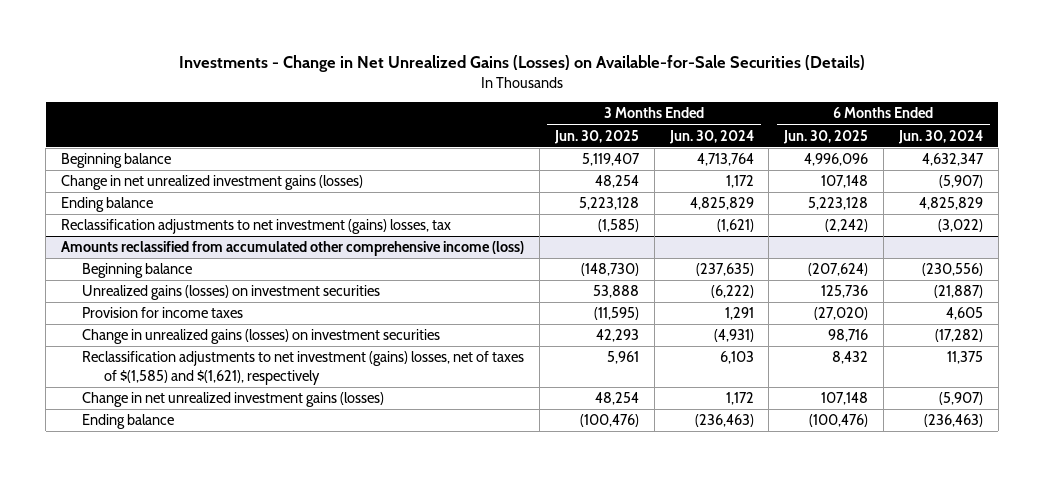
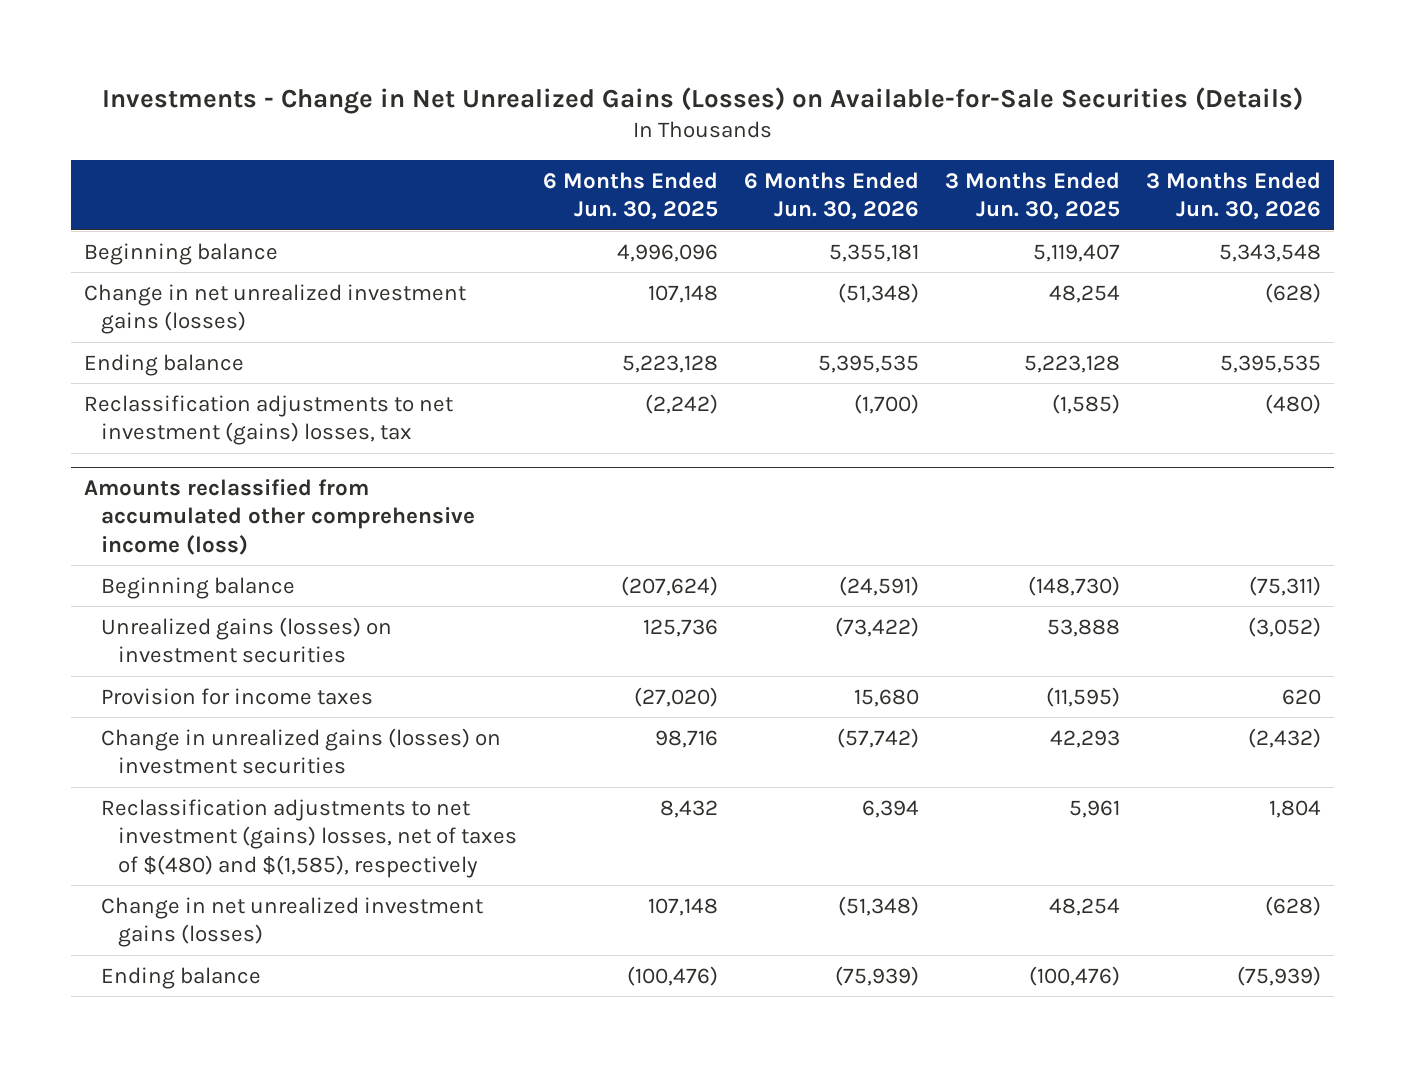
[668,129,754,144] Jun. 30, 2024 -> none
[897,129,983,144] Jun. 30, 2024 -> none
none -> [743,171,919,221] 6 Months Ended Jun. 30, 2026
none -> [1145,171,1321,221] 3 Months Ended Jun. 30, 2026
[82,351,525,385] Reclassification adjustments to net investment (gains) losses, net of taxes of $(1,585) and $(1,621), respectively -> [101,798,517,878] Reclassification adjustments to net investment (gains) losses, net of taxes of $(480) and $(1,585), respectively

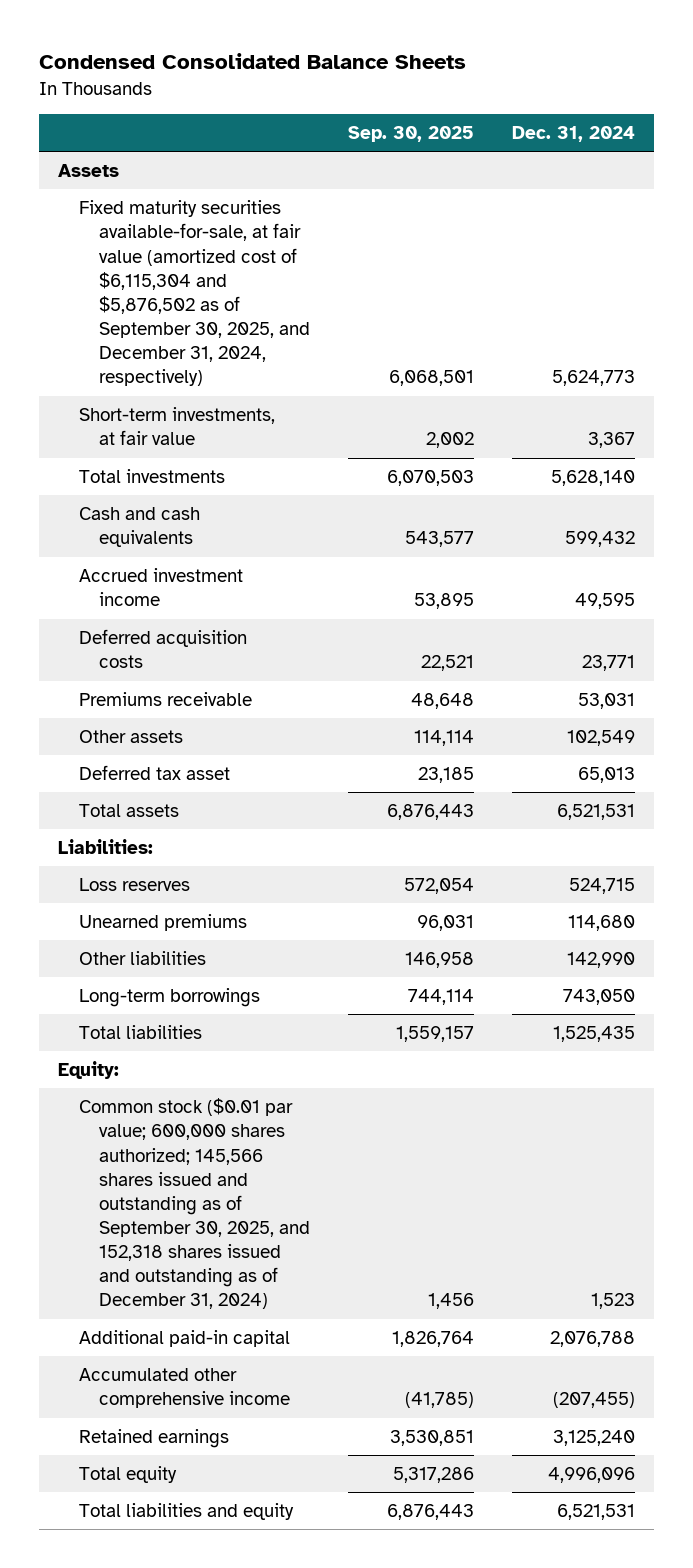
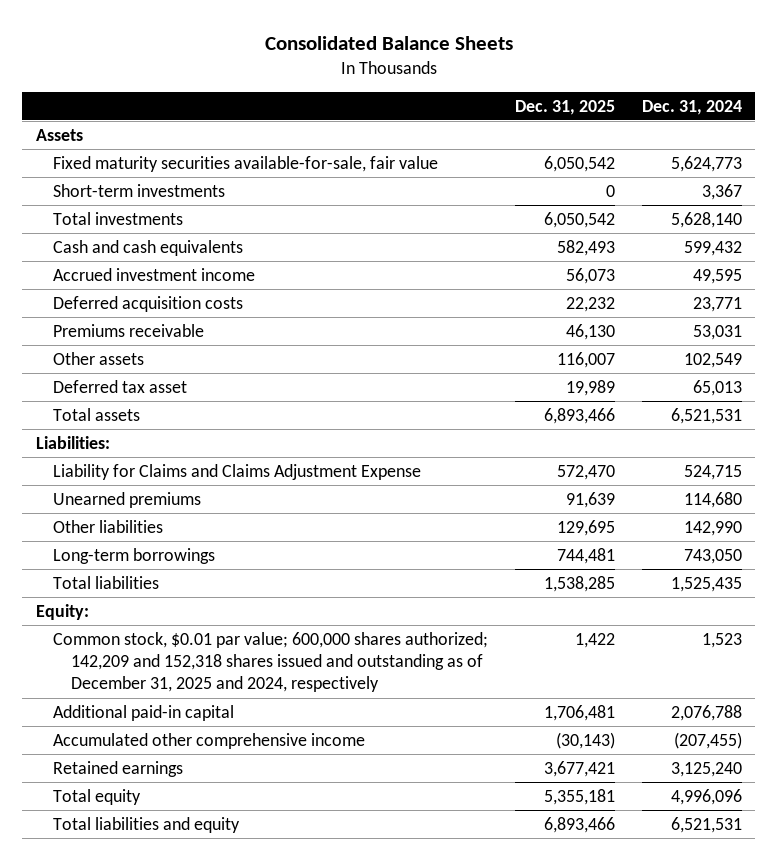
[39,53,467,70] Condensed Consolidated Balance Sheets -> [264,35,513,50] Consolidated Balance Sheets
[347,126,474,143] Sep. 30, 2025 -> none
none -> [515,99,616,115] Dec. 31, 2025
[78,200,311,387] Fixed maturity securities available-for-sale, at fair value (amortized cost of $6,115,304 and $5,876,502 as of September 30, 2025, and December 31, 2024, respectively) -> [53,155,439,172] Fixed maturity securities available-for-sale, fair value
[78,407,275,446] Short-term investments, at fair value -> [53,183,226,197] Short-term investments
[78,878,190,892] Loss reserves -> [53,463,422,480] Liability for Claims and Claims Adjustment Expense
[78,1098,311,1310] Common stock ($0.01 par value; 600,000 shares authorized; 145,566 shares issued and outstanding as of September 30, 2025, and 152,318 shares issued and outstanding as of December 31, 2024) -> [53,631,489,693] Common stock, $0.01 par value; 600,000 shares authorized; 142,209 and 152,318 shares issued and outstanding as of December 31, 2025 and 2024, respectively

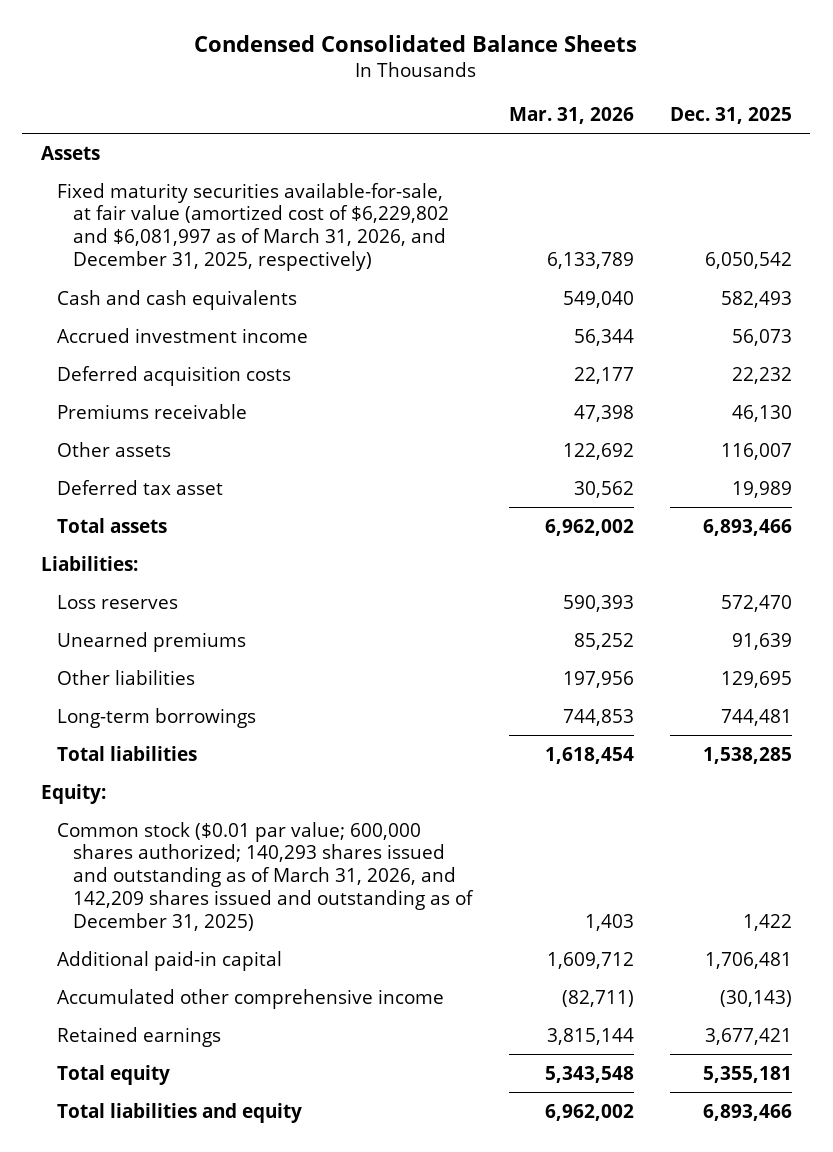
[264,35,513,50] Consolidated Balance Sheets -> [194,34,638,52] Condensed Consolidated Balance Sheets
[641,99,742,115] Dec. 31, 2024 -> none
none -> [508,107,634,125] Mar. 31, 2026
[53,183,226,197] Short-term investments -> none
[53,211,184,225] Total investments -> none
[53,155,439,172] Fixed maturity securities available-for-sale, fair value -> [56,182,450,272] Fixed maturity securities available-for-sale, at fair value (amortized cost of $6,229,802 and $6,081,997 as of March 31, 2026, and December 31, 2025, respectively)
[53,463,422,480] Liability for Claims and Claims Adjustment Expense -> [56,594,178,609] Loss reserves
[53,631,489,693] Common stock, $0.01 par value; 600,000 shares authorized; 142,209 and 152,318 shares issued and outstanding as of December 31, 2025 and 2024, respectively -> [56,821,475,932] Common stock ($0.01 par value; 600,000 shares authorized; 140,293 shares issued and outstanding as of March 31, 2026, and 142,209 shares issued and outstanding as of December 31, 2025)

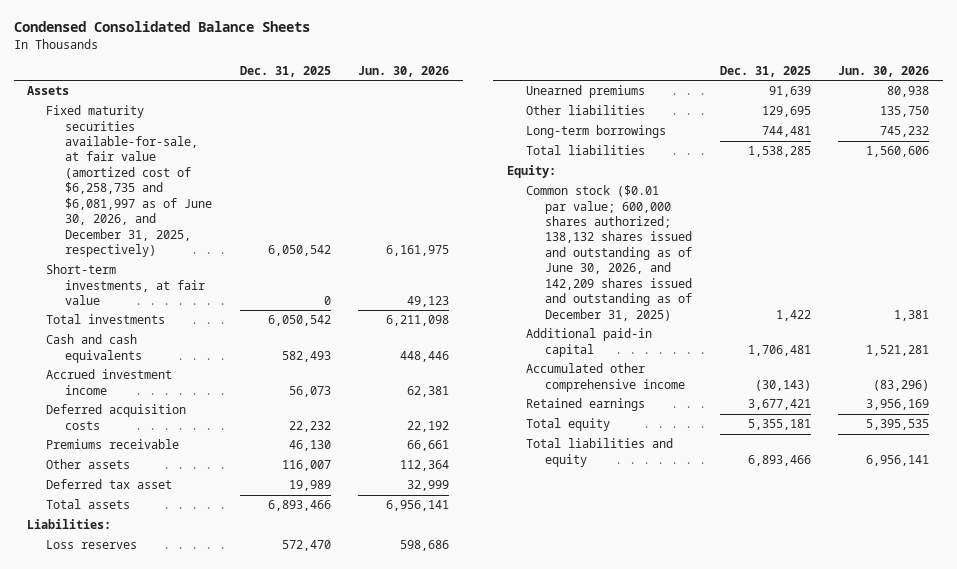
[508,107,634,125] Mar. 31, 2026 -> none
none -> [358,66,450,78] Jun. 30, 2026
[56,182,450,272] Fixed maturity securities available-for-sale, at fair value (amortized cost of $6,229,802 and $6,081,997 as of March 31, 2026, and December 31, 2025, respectively) -> [46,105,213,258] Fixed maturity securities available-for-sale, at fair value (amortized cost of $6,258,735 and $6,081,997 as of June 30, 2026, and December 31, 2025, respectively)
none -> [46,264,206,306] Short-term investments, at fair value
none -> [46,314,166,325] Total investments
[56,821,475,932] Common stock ($0.01 par value; 600,000 shares authorized; 140,293 shares issued and outstanding as of March 31, 2026, and 142,209 shares issued and outstanding as of December 31, 2025) -> [526,185,693,321] Common stock ($0.01 par value; 600,000 shares authorized; 138,132 shares issued and outstanding as of June 30, 2026, and 142,209 shares issued and outstanding as of December 31, 2025)

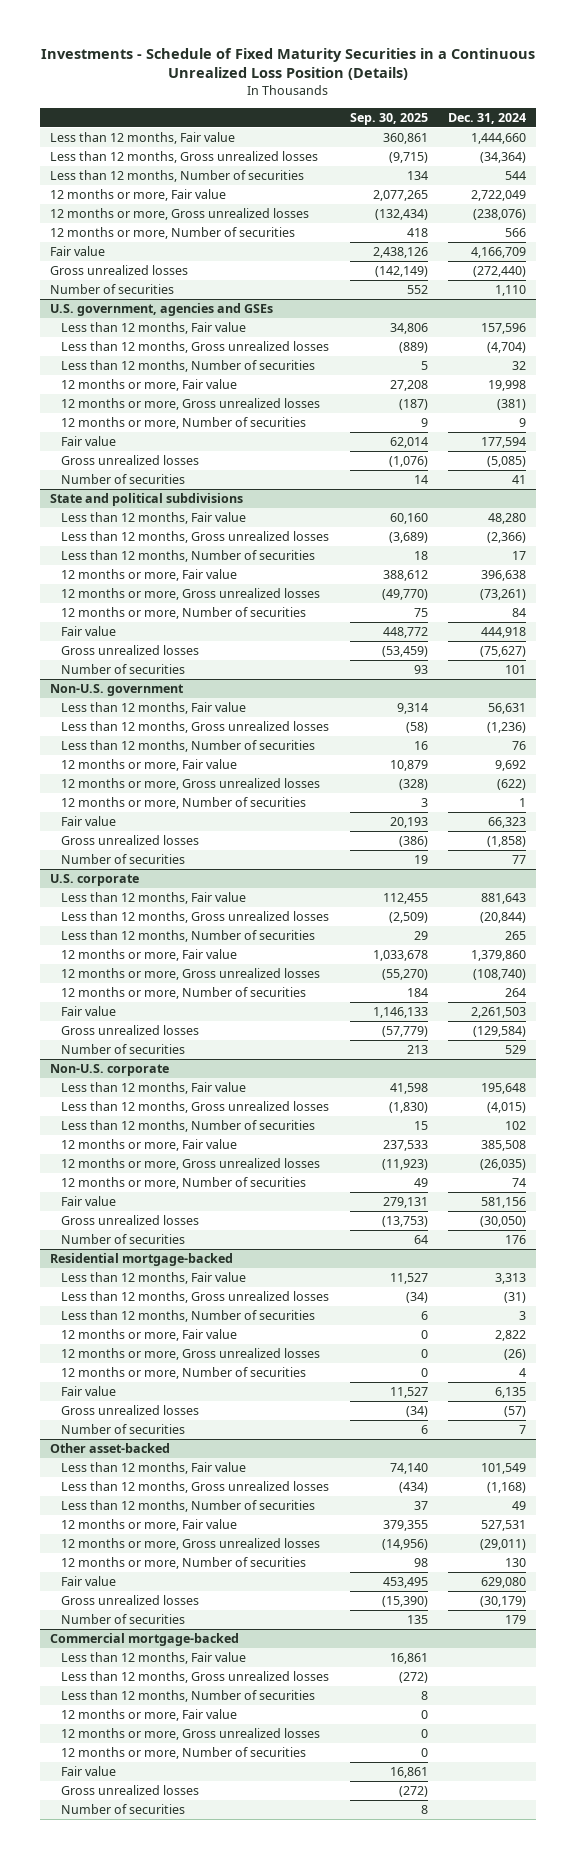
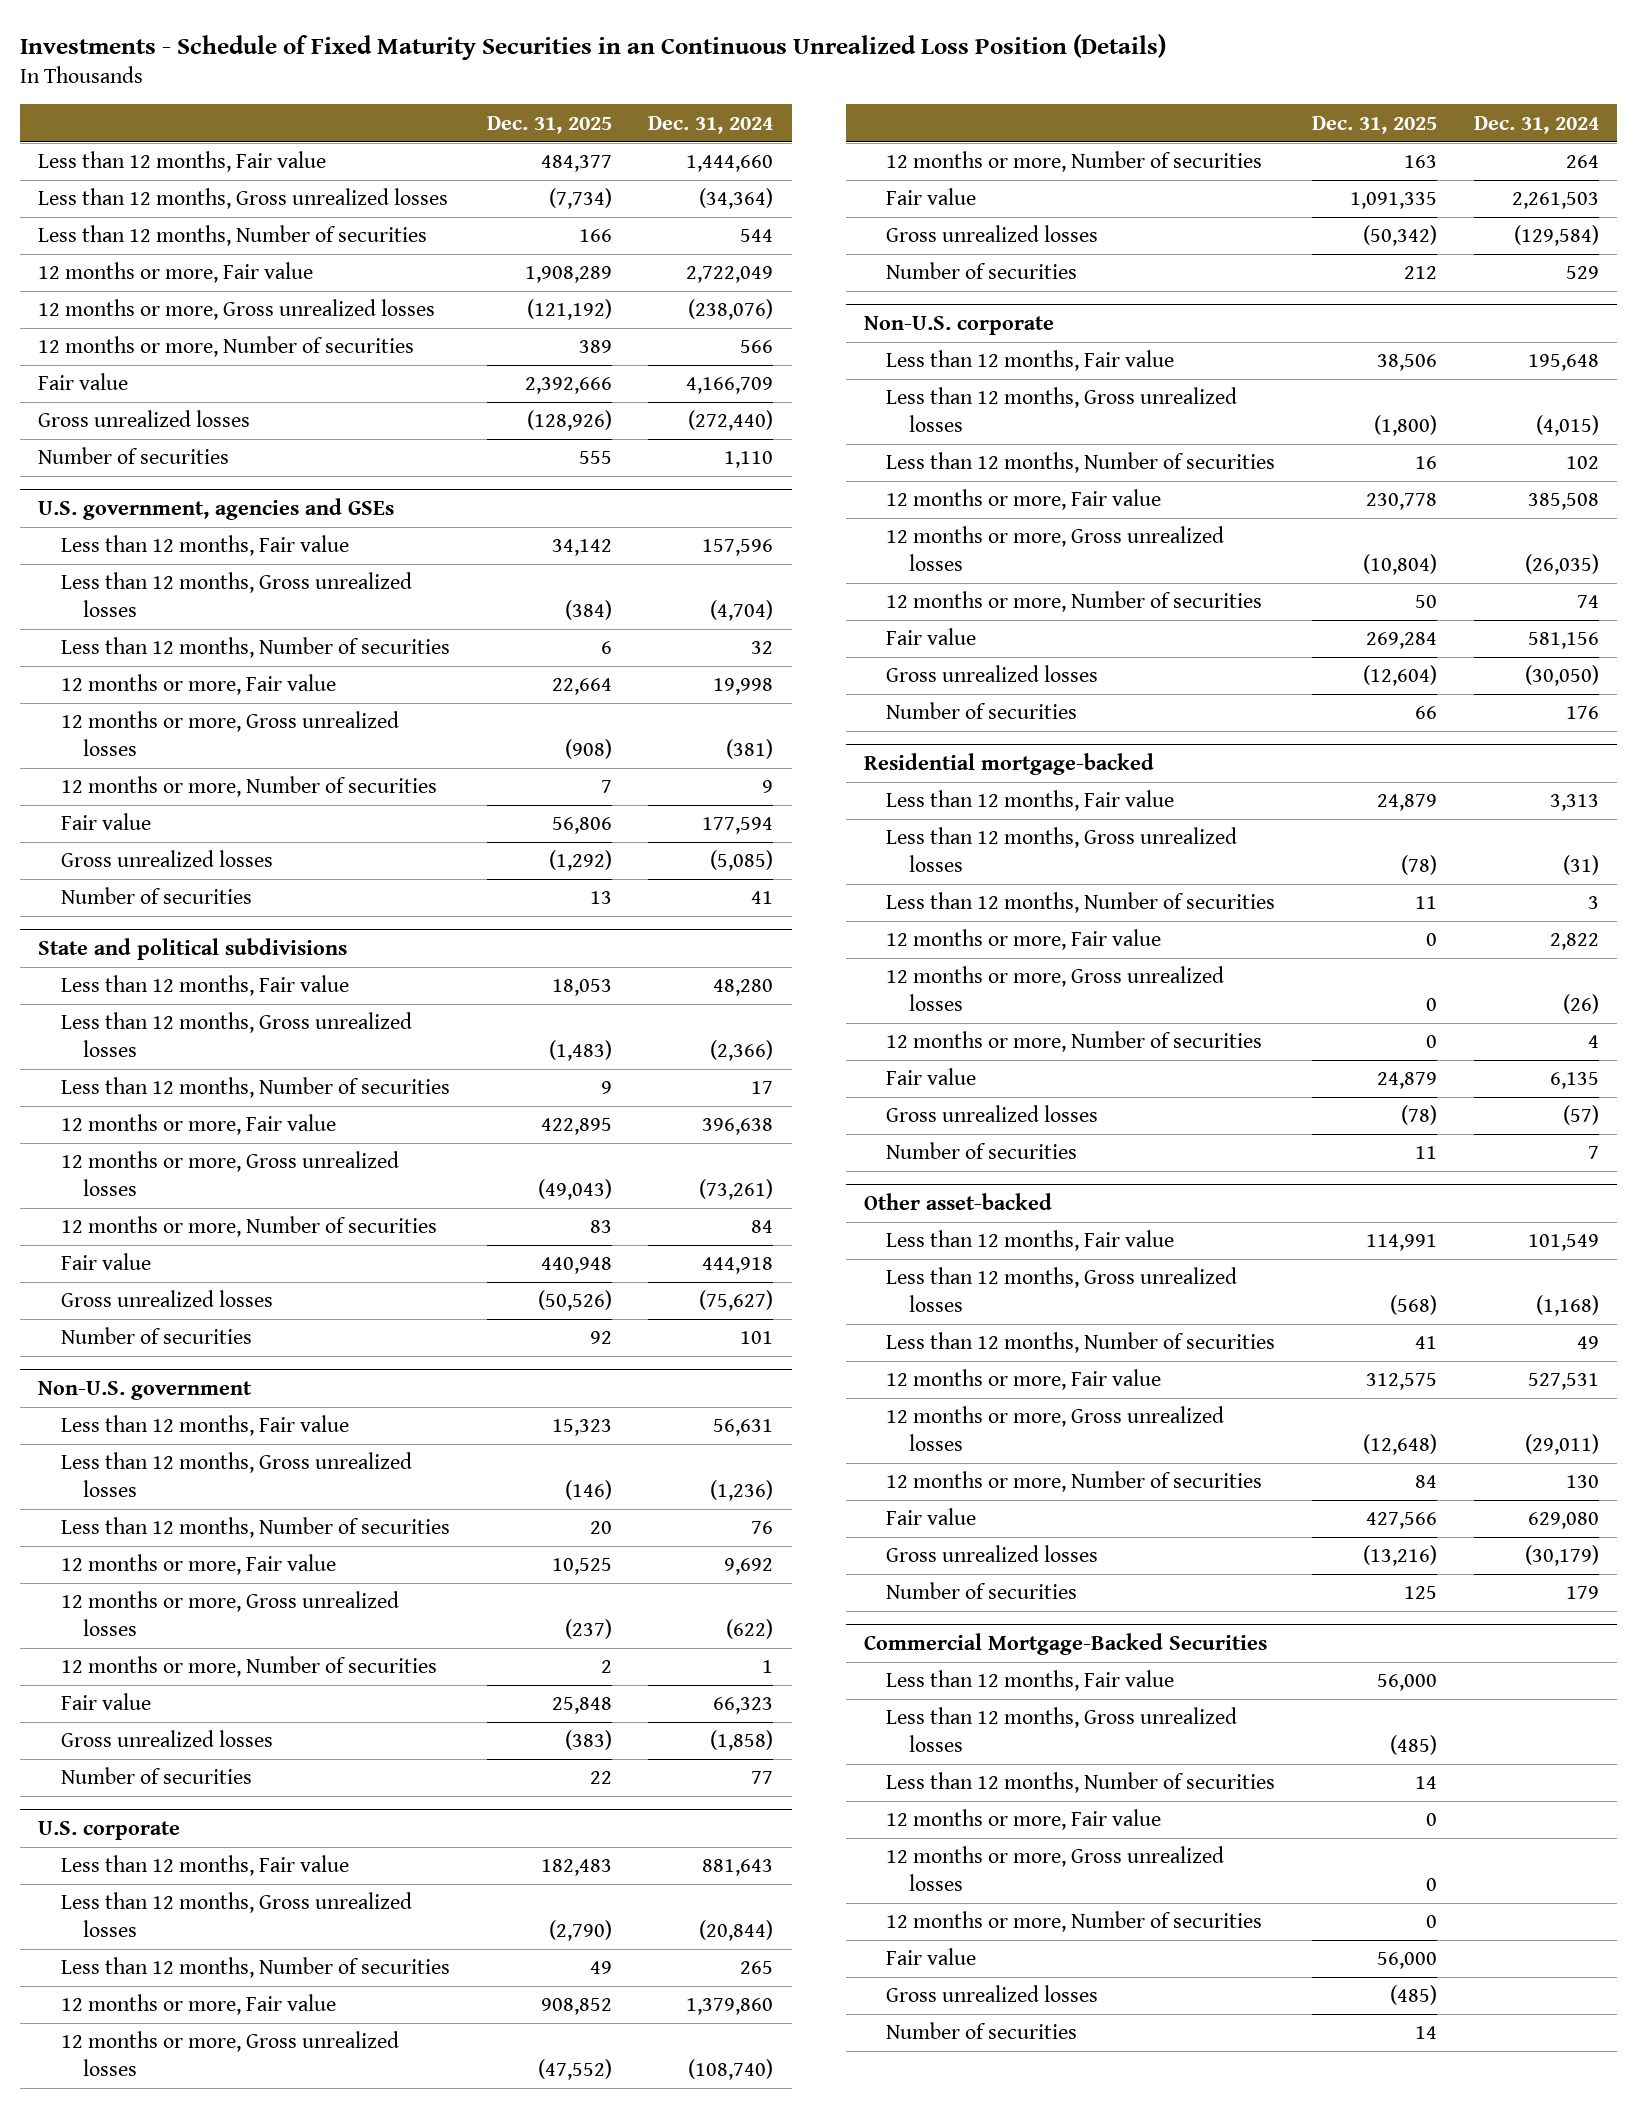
[40,47,535,81] Investments - Schedule of Fixed Maturity Securities in a Continuous Unrealized Loss Position (Details) -> [20,33,1167,60] Investments - Schedule of Fixed Maturity Securities in an Continuous Unrealized Loss Position (Details)
[349,112,428,125] Sep. 30, 2025 -> none
none -> [486,115,612,134] Dec. 31, 2025
[49,1633,239,1647] Commercial mortgage-backed -> [863,1633,1267,1656] Commercial Mortgage-Backed Securities

